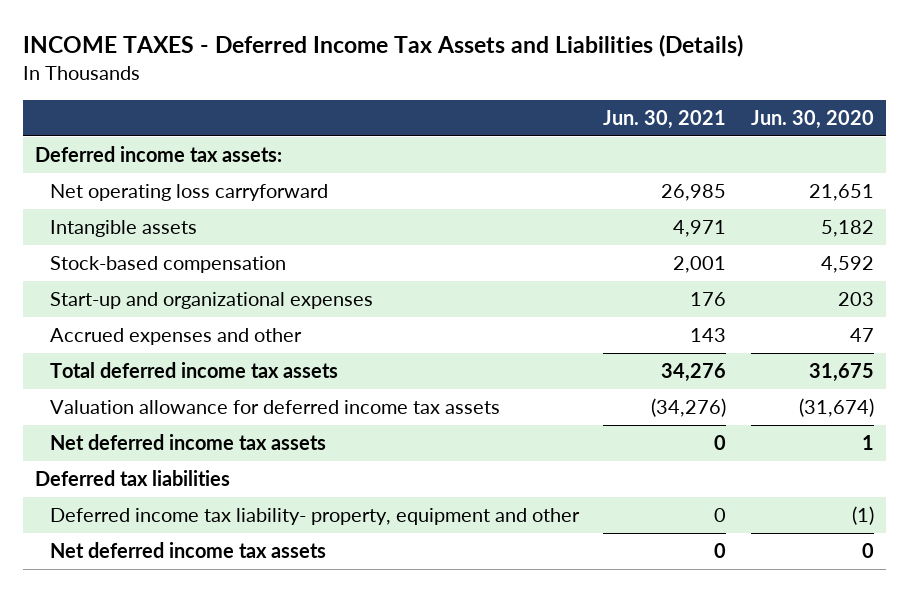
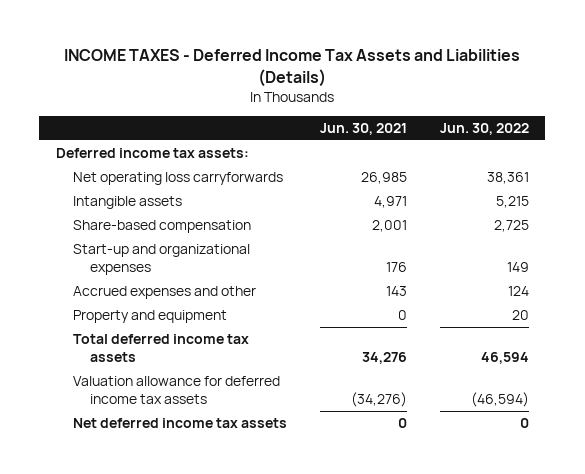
[750,109,874,129] Jun. 30, 2020 -> none
none -> [439,122,529,135] Jun. 30, 2022
[49,184,328,202] Net operating loss carryforward -> [72,172,283,186] Net operating loss carryforwards
[49,256,286,274] Stock-based compensation -> [72,220,251,234] Share-based compensation
none -> [72,310,227,324] Property and equipment
[35,470,231,487] Deferred tax liabilities -> none
[49,508,580,526] Deferred income tax liability- property, equipment and other -> none
[49,542,326,559] Net deferred income tax assets -> none

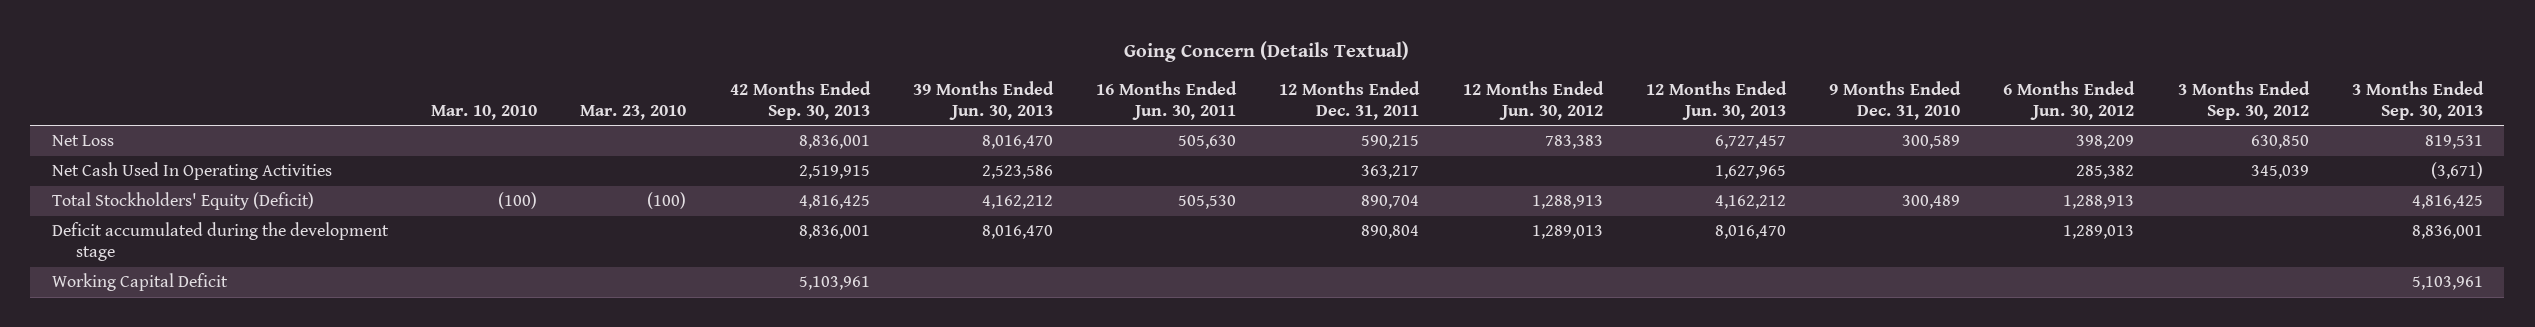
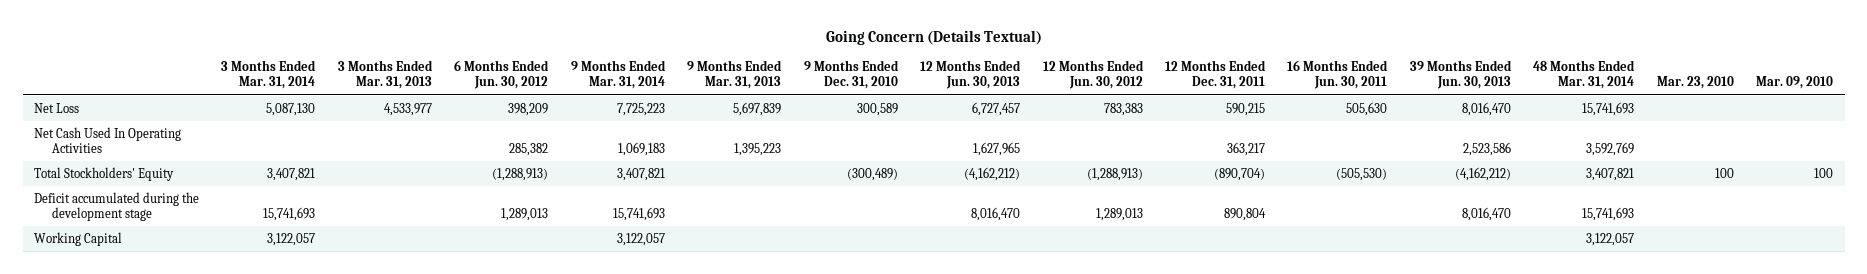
[431,104,538,120] Mar. 10, 2010 -> none
[729,80,871,120] 42 Months Ended Sep. 30, 2013 -> none
[2177,80,2310,120] 3 Months Ended Sep. 30, 2012 -> none
[2351,80,2484,120] 3 Months Ended Sep. 30, 2013 -> none
none -> [221,59,317,90] 3 Months Ended Mar. 31, 2014
none -> [337,59,433,90] 3 Months Ended Mar. 31, 2013
none -> [570,59,666,90] 9 Months Ended Mar. 31, 2014
none -> [687,59,783,90] 9 Months Ended Mar. 31, 2013
none -> [1533,59,1636,90] 48 Months Ended Mar. 31, 2014
none -> [1756,76,1834,90] Mar. 09, 2010
[51,192,314,211] Total Stockholders' Equity (Deficit) -> [33,166,174,181] Total Stockholders' Equity
[647,192,687,210] (100) -> [1714,167,1734,178] 100
[981,195,1053,210] 4,162,212 -> [1454,166,1511,181] (4,162,212)
[1178,195,1237,210] 505,530 -> [1336,167,1388,181] (505,530)
[1361,195,1420,210] 890,704 -> [1213,167,1265,181] (890,704)
[1531,195,1603,210] 1,288,913 -> [1086,167,1143,181] (1,288,913)
[1714,195,1786,210] 4,162,212 -> [964,166,1021,181] (4,162,212)
[1902,195,1961,210] 300,489 -> [846,167,898,181] (300,489)
[2063,195,2135,210] 1,288,913 -> [492,167,549,181] (1,288,913)
[51,273,228,292] Working Capital Deficit -> [33,231,122,246] Working Capital

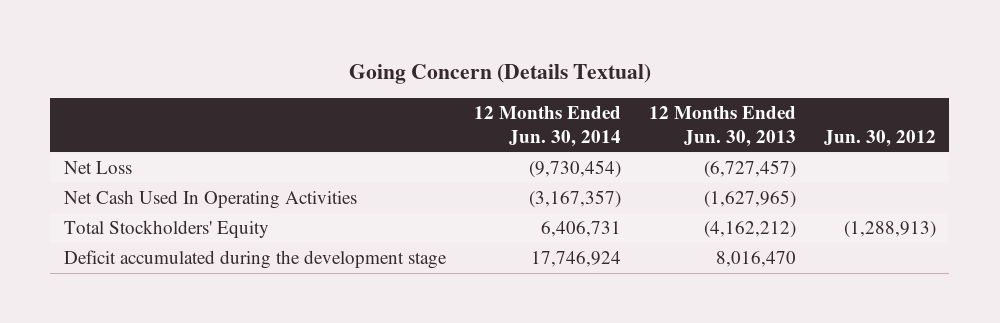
[221,59,317,90] 3 Months Ended Mar. 31, 2014 -> none
[337,59,433,90] 3 Months Ended Mar. 31, 2013 -> none
[454,59,550,90] 6 Months Ended Jun. 30, 2012 -> none
[570,59,666,90] 9 Months Ended Mar. 31, 2014 -> none
[687,59,783,90] 9 Months Ended Mar. 31, 2013 -> none
[803,59,899,90] 9 Months Ended Dec. 31, 2010 -> none
[1042,59,1144,90] 12 Months Ended Jun. 30, 2012 -> none
[1164,59,1266,90] 12 Months Ended Dec. 31, 2011 -> none
[1287,59,1389,90] 16 Months Ended Jun. 30, 2011 -> none
[1409,59,1512,90] 39 Months Ended Jun. 30, 2013 -> none
[1533,59,1636,90] 48 Months Ended Mar. 31, 2014 -> none
[1656,76,1734,90] Mar. 23, 2010 -> none
[1756,76,1834,90] Mar. 09, 2010 -> none
none -> [473,106,621,148] 12 Months Ended Jun. 30, 2014
none -> [823,130,936,148] Jun. 30, 2012
[972,101,1021,116] 6,727,457 -> [703,160,796,179] (6,727,457)
[973,142,1021,157] 1,627,965 -> [703,190,796,209] (1,627,965)
[33,231,122,246] Working Capital -> none

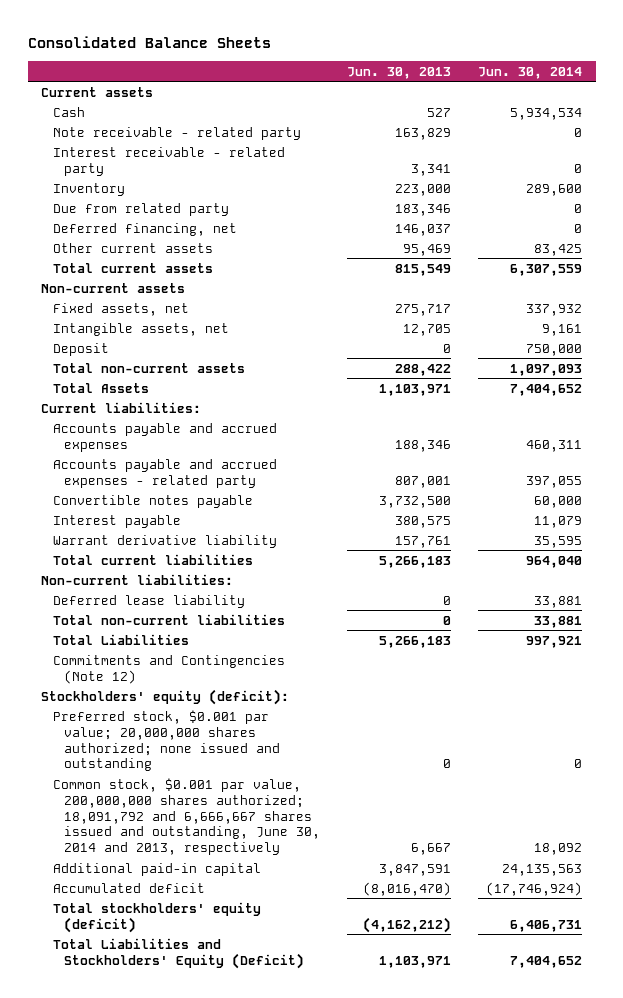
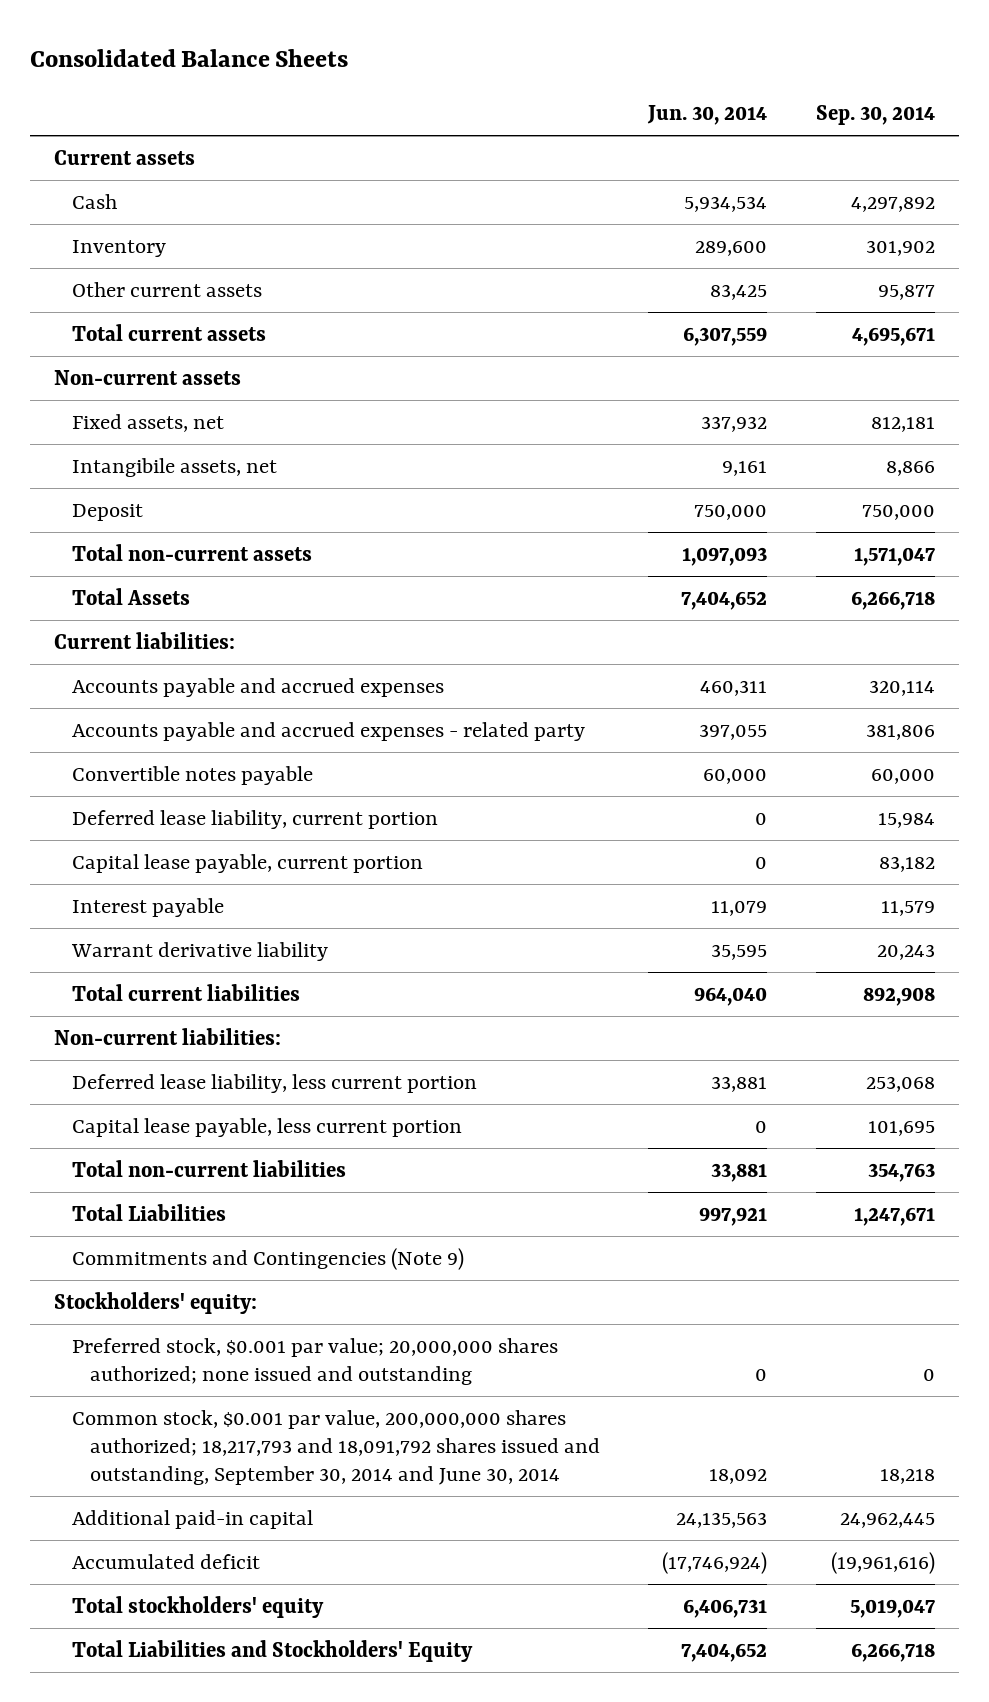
[347,66,452,79] Jun. 30, 2013 -> none
none -> [815,105,935,126] Sep. 30, 2014
[52,126,301,140] Note receivable - related party -> none
[52,146,285,176] Interest receivable - related party -> none
[52,202,229,216] Due from related party -> none
[52,222,237,236] Deferred financing, net -> none
[52,322,229,336] Intangible assets, net -> [72,458,278,478] Intangibile assets, net
none -> [72,810,439,830] Deferred lease liability, current portion
none -> [72,854,424,874] Capital lease payable, current portion
[52,594,245,608] Deferred lease liability -> [72,1074,478,1094] Deferred lease liability, less current portion
none -> [72,1118,463,1138] Capital lease payable, less current portion
[52,654,285,684] Commitments and Contingencies (Note 12) -> [72,1248,465,1271] Commitments and Contingencies (Note 9)
[41,688,290,705] Stockholders' equity (deficit): -> [54,1292,258,1315] Stockholders' equity:
[52,777,321,856] Common stock, $0.001 par value, 200,000,000 shares authorized; 18,091,792 and 6,666,667 shares issued and outstanding, June 30, 2014 and 2013, respectively -> [72,1410,600,1485] Common stock, $0.001 par value, 200,000,000 shares authorized; 18,217,793 and 18,091,792 shares issued and outstanding, September 30, 2014 and June 30, 2014
[52,901,261,933] Total stockholders' equity (deficit) -> [72,1596,325,1619] Total stockholders' equity
[52,937,305,969] Total Liabilities and Stockholders' Equity (Deficit) -> [72,1640,474,1663] Total Liabilities and Stockholders' Equity

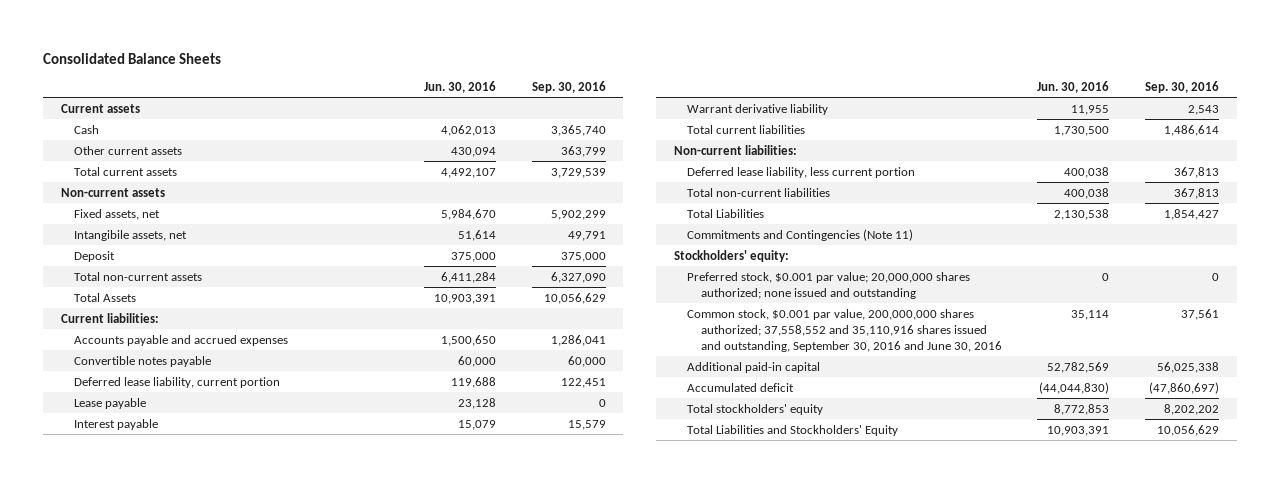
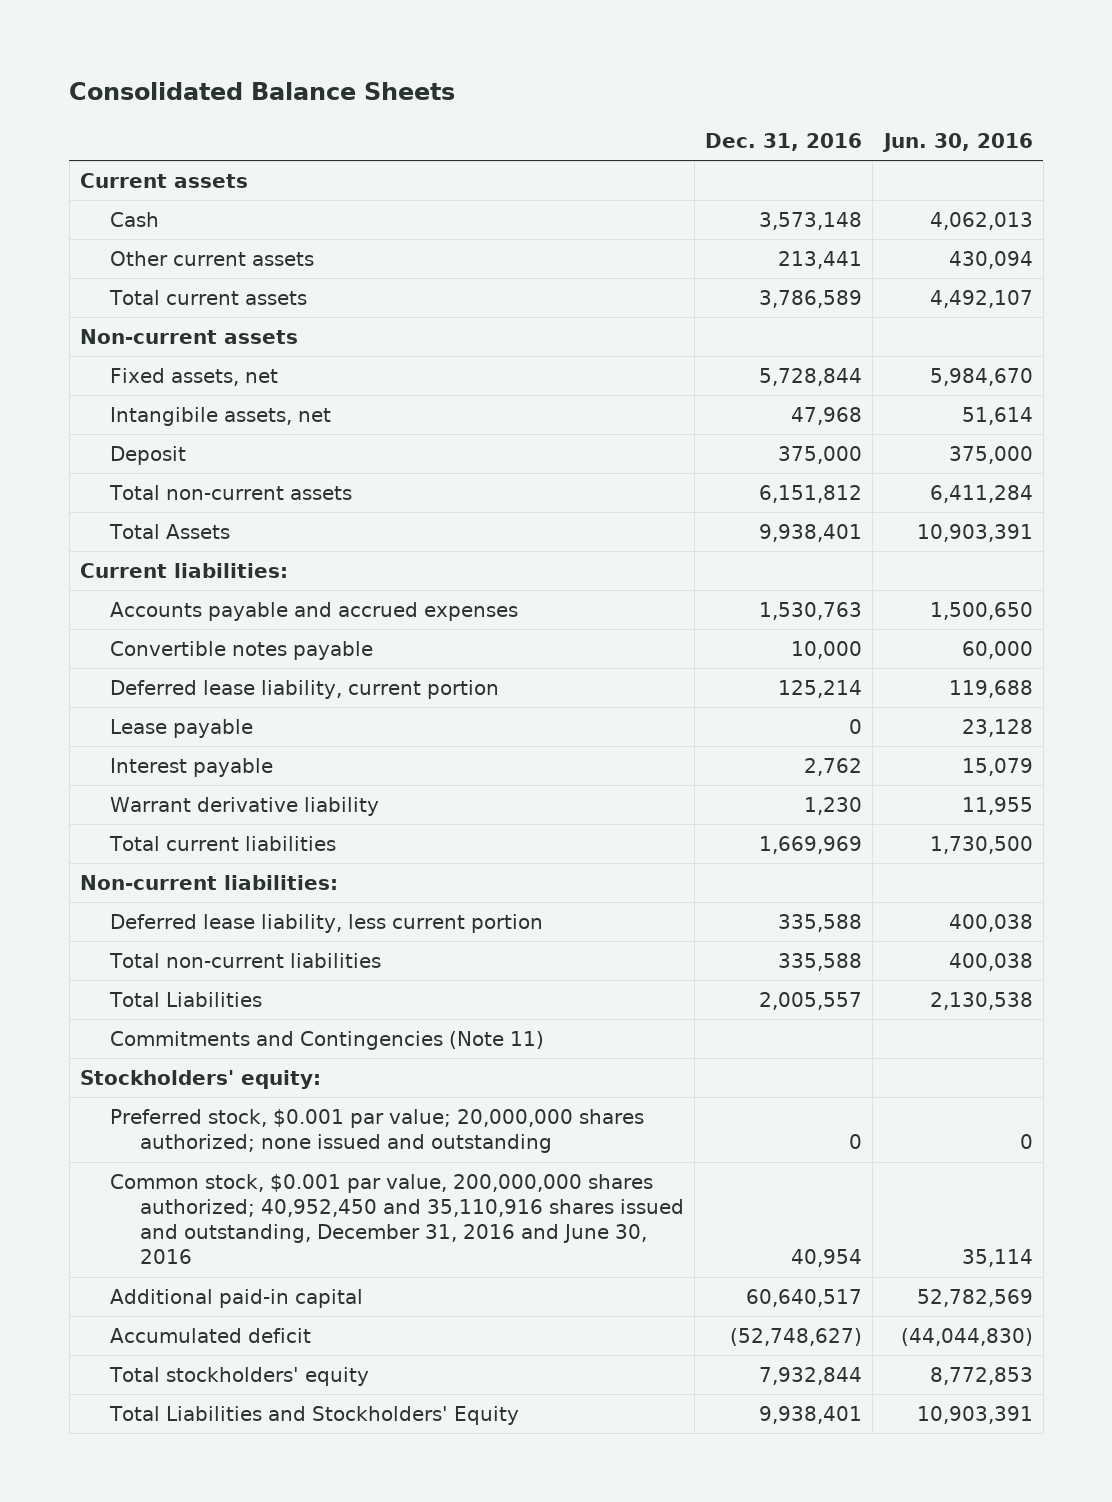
[531,81,606,94] Sep. 30, 2016 -> none
none -> [705,132,863,151] Dec. 31, 2016
[687,308,1002,353] Common stock, $0.001 par value, 200,000,000 shares authorized; 37,558,552 and 35,110,916 shares issued and outstanding, September 30, 2016 and June 30, 2016 -> [109,1174,685,1265] Common stock, $0.001 par value, 200,000,000 shares authorized; 40,952,450 and 35,110,916 shares issued and outstanding, December 31, 2016 and June 30, 2016

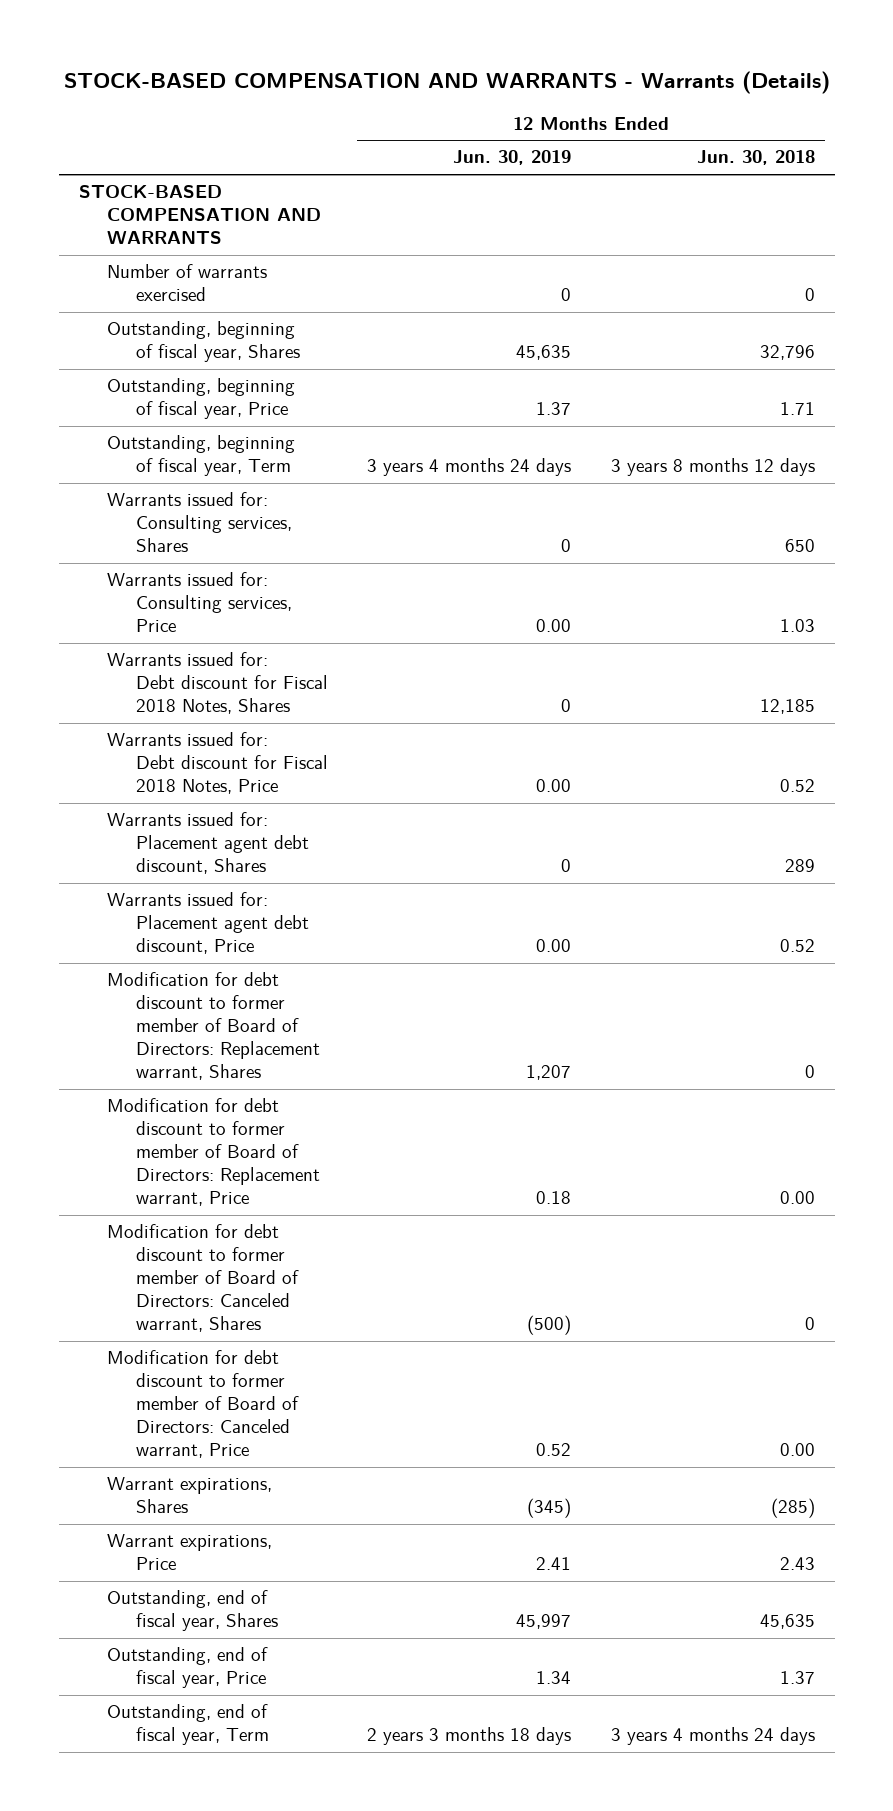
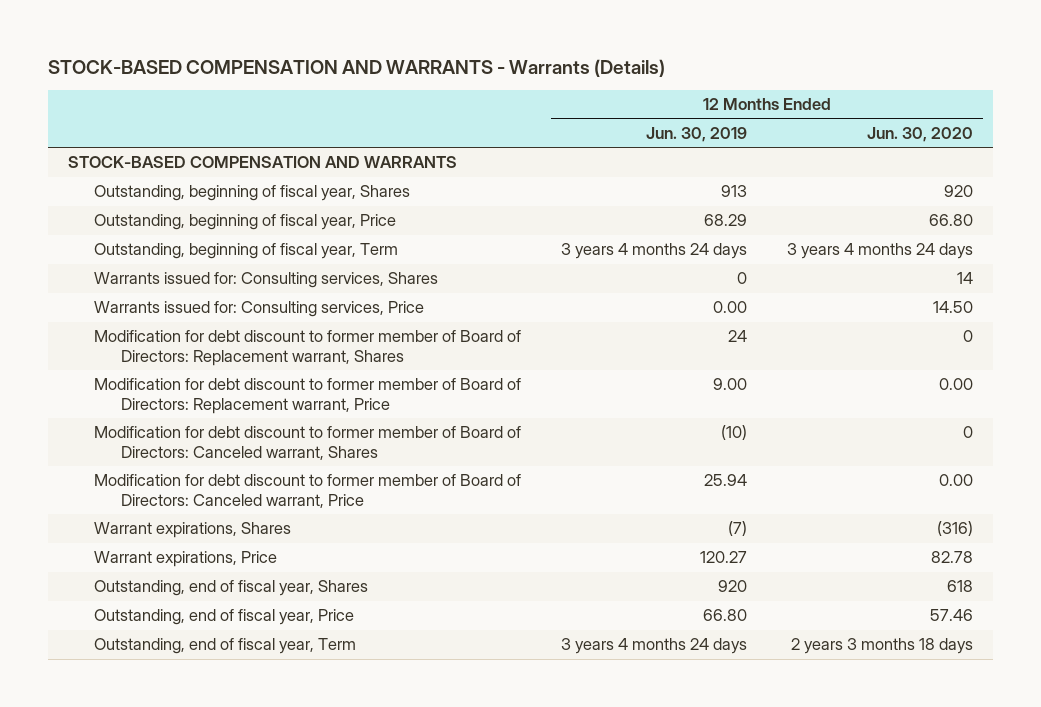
[696,150,815,166] Jun. 30, 2018 -> none
none -> [866,127,973,143] Jun. 30, 2020
[107,264,268,302] Number of warrants exercised -> none
[516,345,572,361] 45,635 -> [721,185,748,198] 913
[536,402,572,416] 1.37 -> [704,214,748,227] 68.29
[107,652,328,715] Warrants issued for: Debt discount for Fiscal 2018 Notes, Shares -> none
[107,732,328,795] Warrants issued for: Debt discount for Fiscal 2018 Notes, Price -> none
[107,812,309,875] Warrants issued for: Placement agent debt discount, Shares -> none
[107,892,309,955] Warrants issued for: Placement agent debt discount, Price -> none
[526,1065,572,1081] 1,207 -> [728,330,748,343] 24
[536,1191,572,1205] 0.18 -> [713,378,748,391] 9.00
[527,1315,572,1336] (500) -> [721,425,748,441] (10)
[536,1443,572,1457] 0.52 -> [704,474,748,487] 25.94
[527,1498,572,1519] (345) -> [728,521,748,537] (7)
[536,1557,572,1571] 2.41 -> [700,551,748,564] 120.27
[516,1614,572,1630] 45,997 -> [718,580,748,593] 920
[536,1671,572,1685] 1.34 -> [703,609,748,622] 66.80
[367,1727,572,1746] 2 years 3 months 18 days -> [561,638,748,655] 3 years 4 months 24 days

